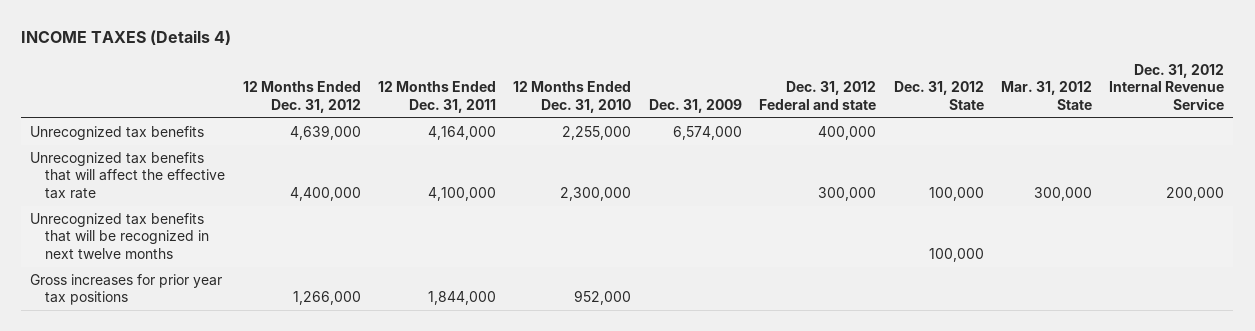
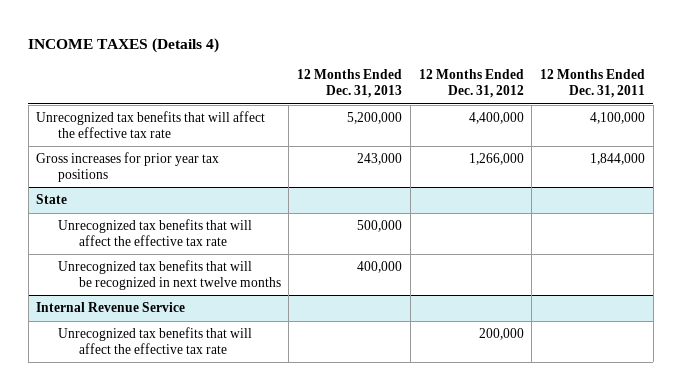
[513,81,632,113] 12 Months Ended Dec. 31, 2010 -> none
[648,98,742,113] Dec. 31, 2009 -> none
[759,81,877,110] Dec. 31, 2012 Federal and state -> none
[893,81,984,110] Dec. 31, 2012 State -> none
[1001,81,1093,110] Mar. 31, 2012 State -> none
[1109,64,1225,110] Dec. 31, 2012 Internal Revenue Service -> none
none -> [297,69,403,99] 12 Months Ended Dec. 31, 2013
[30,126,205,141] Unrecognized tax benefits -> none
[30,213,210,259] Unrecognized tax benefits that will be recognized in next twelve months -> none
none -> [36,194,68,205] State
none -> [57,219,252,246] Unrecognized tax benefits that will affect the effective tax rate
none -> [57,260,281,290] Unrecognized tax benefits that will be recognized in next twelve months
none -> [36,302,186,313] Internal Revenue Service
none -> [57,327,252,354] Unrecognized tax benefits that will affect the effective tax rate

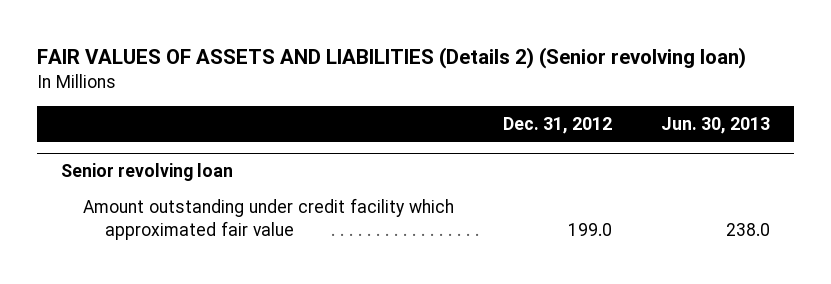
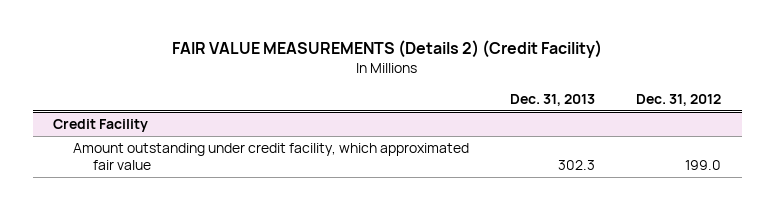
[36,47,746,70] FAIR VALUES OF ASSETS AND LIABILITIES (Details 2) (Senior revolving loan) -> [172,40,603,59] FAIR VALUE MEASUREMENTS (Details 2) (Credit Facility)
[660,116,770,134] Jun. 30, 2013 -> none
none -> [510,94,596,107] Dec. 31, 2013
[61,163,234,182] Senior revolving loan -> none
none -> [53,118,149,132] Credit Facility
[83,197,455,240] Amount outstanding under credit facility which approximated fair value -> [72,142,469,170] Amount outstanding under credit facility, which approximated fair value

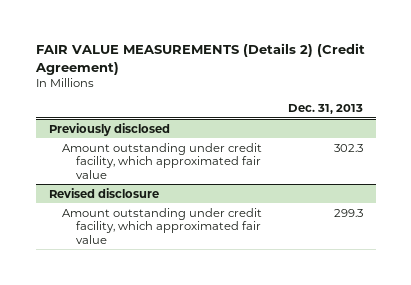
[172,40,603,59] FAIR VALUE MEASUREMENTS (Details 2) (Credit Facility) -> [34,42,365,75] FAIR VALUE MEASUREMENTS (Details 2) (Credit Agreement)
[636,94,722,107] Dec. 31, 2012 -> none
[53,118,149,132] Credit Facility -> none
none -> [48,122,170,136] Previously disclosed
none -> [48,187,159,198] Revised disclosure
none -> [62,207,263,244] Amount outstanding under credit facility, which approximated fair value

